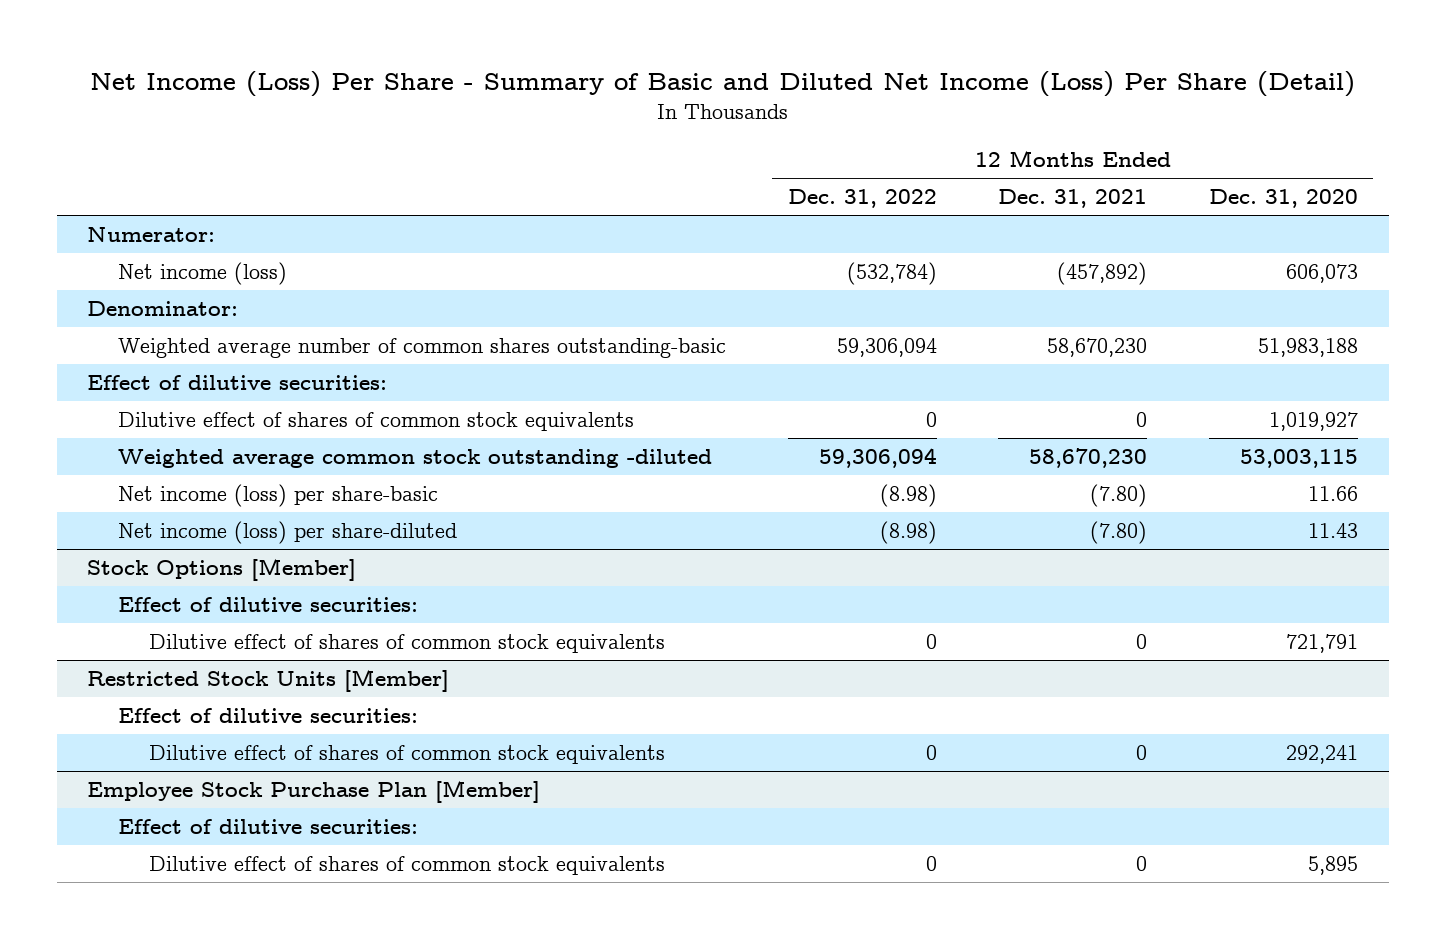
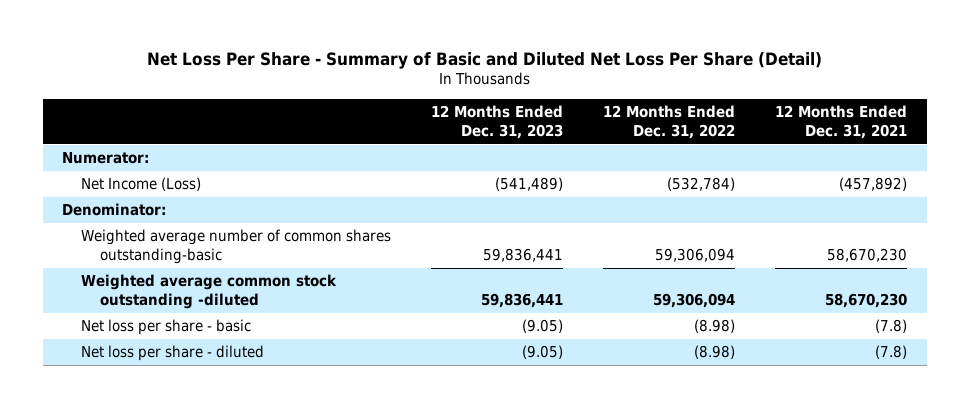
[89,71,1355,98] Net Income (Loss) Per Share - Summary of Basic and Diluted Net Income (Loss) Per Share (Detail) -> [146,51,822,69] Net Loss Per Share - Summary of Basic and Diluted Net Loss Per Share (Detail)
[1208,189,1358,209] Dec. 31, 2020 -> none
none -> [431,105,564,139] 12 Months Ended Dec. 31, 2023
[118,262,288,286] Net income (loss) -> [81,177,202,192] Net Income (Loss)
[87,375,388,391] Effect of dilutive securities: -> none
[118,412,635,432] Dilutive effect of shares of common stock equivalents -> none
[87,558,357,582] Stock Options [Member] -> none
[118,597,419,613] Effect of dilutive securities: -> none
[148,634,665,654] Dilutive effect of shares of common stock equivalents -> none
[87,669,450,693] Restricted Stock Units [Member] -> none
[118,708,419,724] Effect of dilutive securities: -> none
[148,745,665,765] Dilutive effect of shares of common stock equivalents -> none
[87,780,541,804] Employee Stock Purchase Plan [Member] -> none
[118,819,419,835] Effect of dilutive securities: -> none
[148,856,665,876] Dilutive effect of shares of common stock equivalents -> none
[118,484,439,508] Net income (loss) per share-basic -> [81,319,252,336] Net loss per share - basic
[1090,484,1148,508] (7.80) -> [875,319,908,334] (7.8)
[118,521,458,545] Net income (loss) per share-diluted -> [81,345,265,362] Net loss per share - diluted
[1090,521,1148,545] (7.80) -> [875,345,908,360] (7.8)

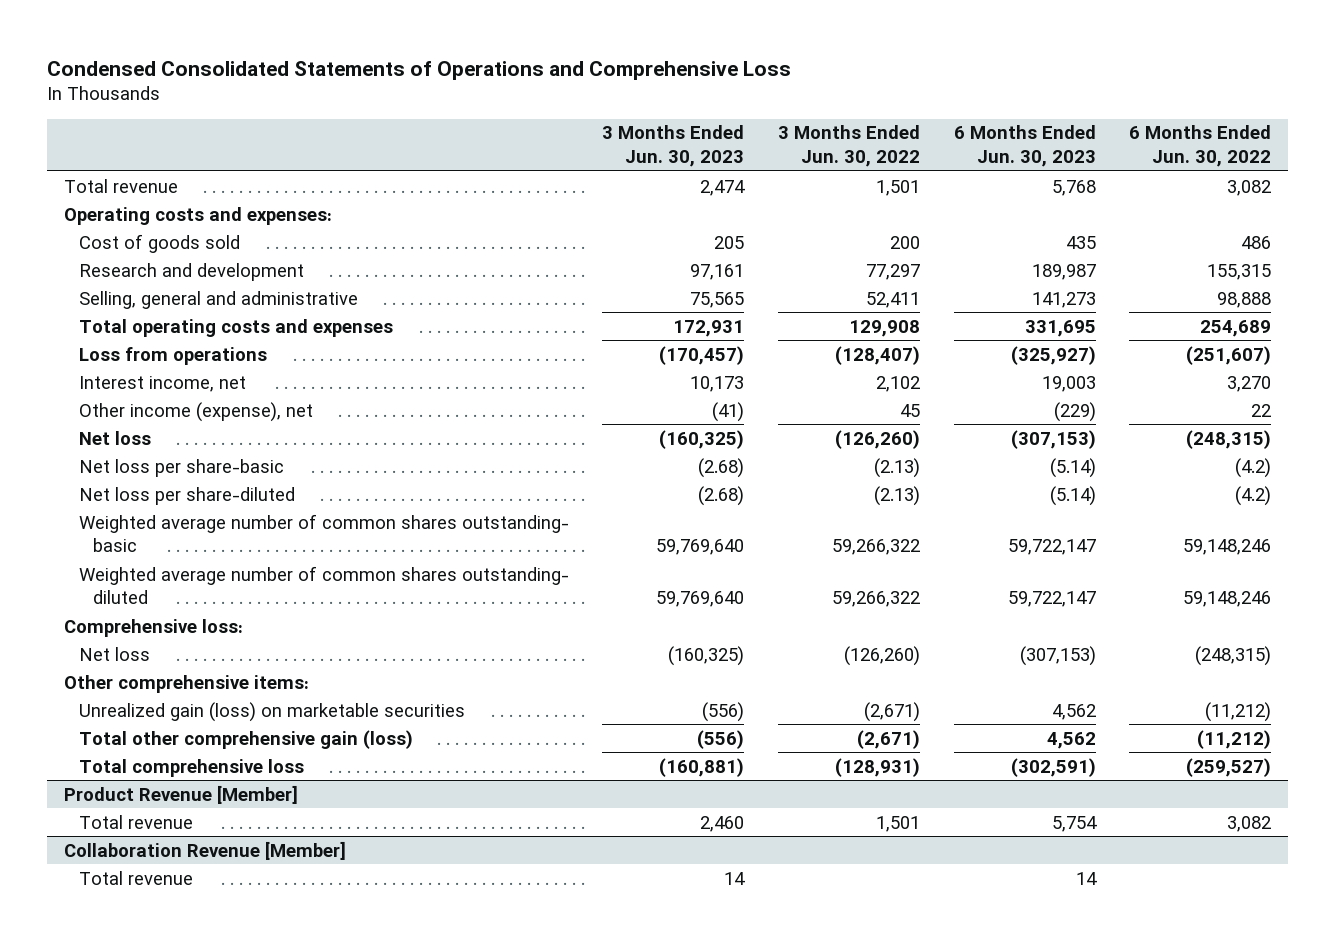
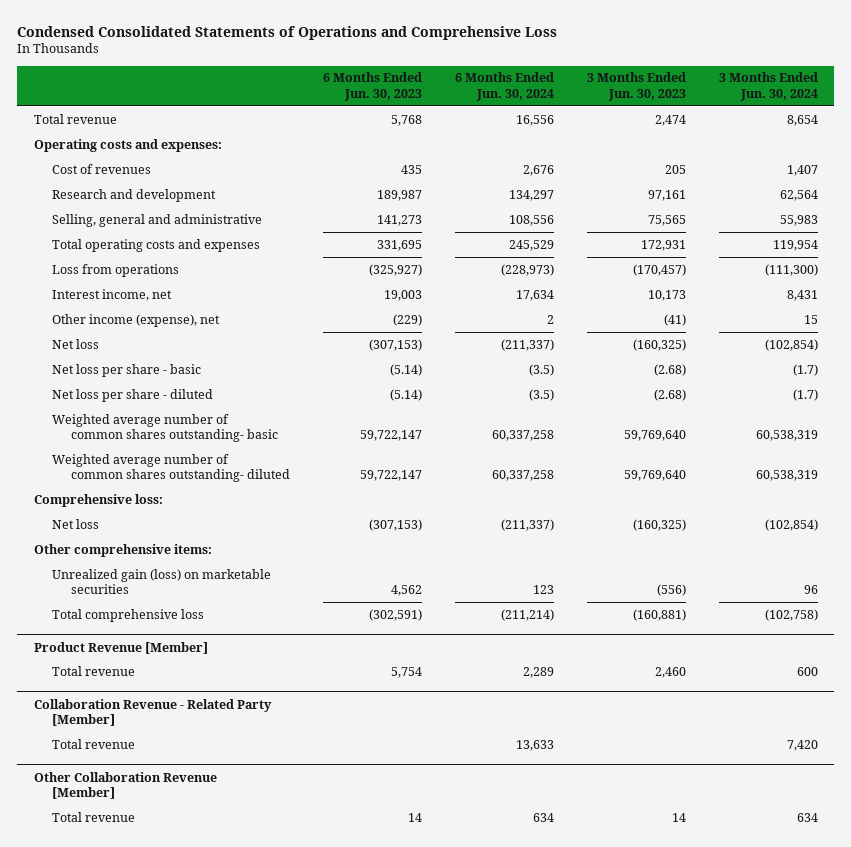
[777,125,920,167] 3 Months Ended Jun. 30, 2022 -> none
[1129,125,1272,167] 6 Months Ended Jun. 30, 2022 -> none
none -> [454,72,554,102] 6 Months Ended Jun. 30, 2024
none -> [718,72,818,102] 3 Months Ended Jun. 30, 2024
[78,233,240,253] Cost of goods sold -> [52,163,152,174] Cost of revenues
[78,458,284,477] Net loss per share-basic -> [52,363,202,377] Net loss per share - basic
[78,486,295,505] Net loss per share-diluted -> [52,388,214,402] Net loss per share - diluted
[78,729,413,749] Total other comprehensive gain (loss) -> none
none -> [33,698,272,727] Collaboration Revenue - Related Party [Member]
none -> [52,738,136,749] Total revenue
[64,840,347,860] Collaboration Revenue [Member] -> [33,771,217,800] Other Collaboration Revenue [Member]

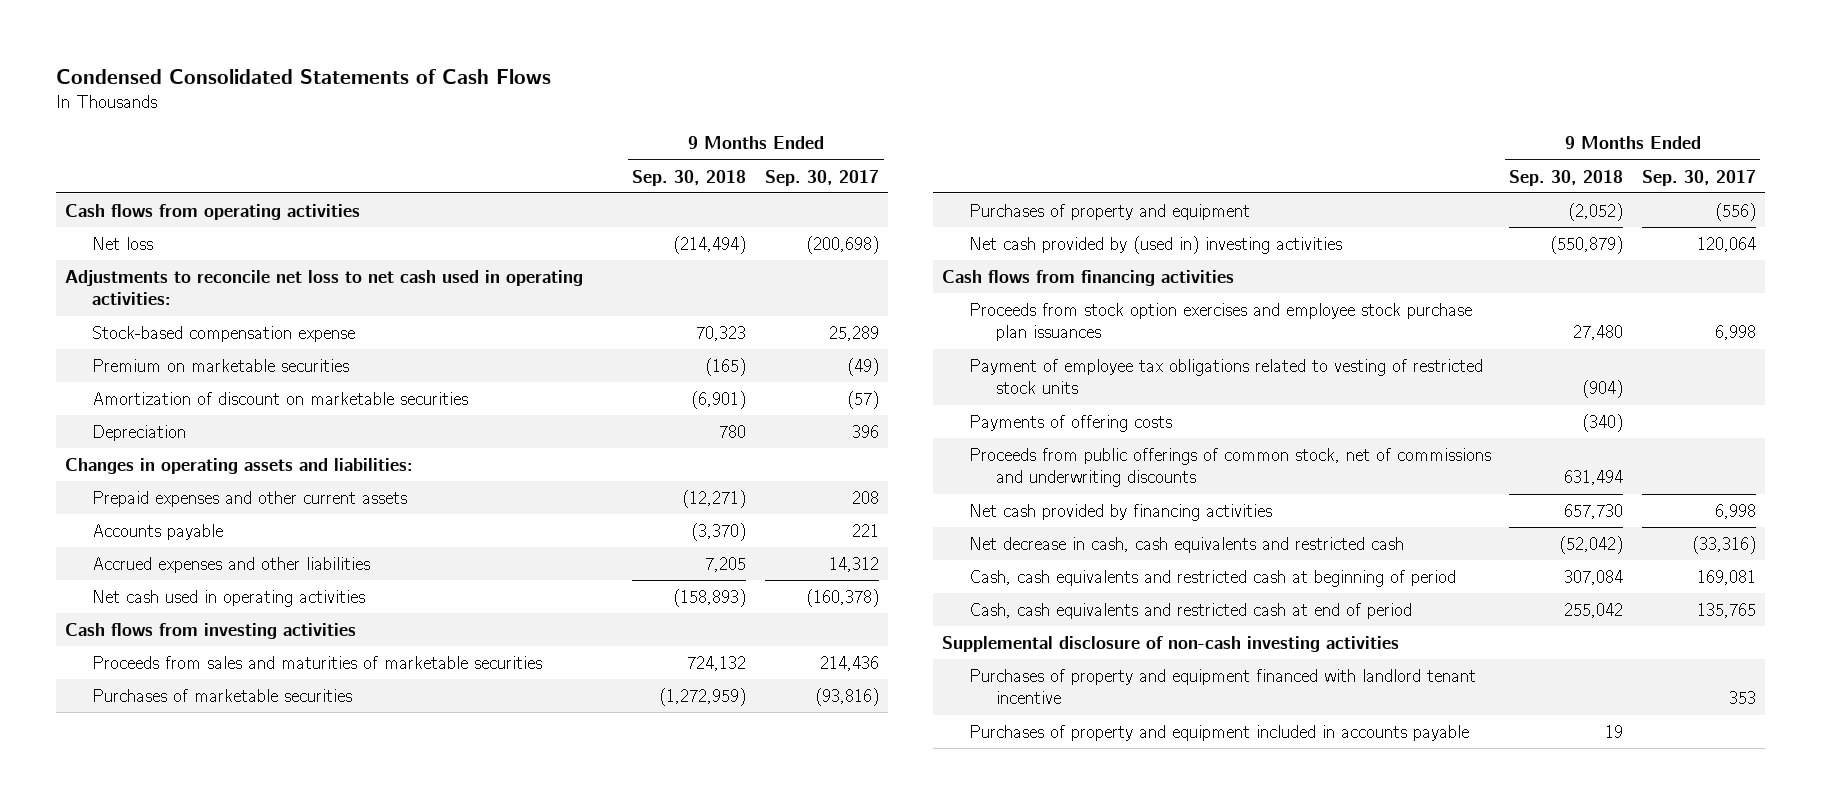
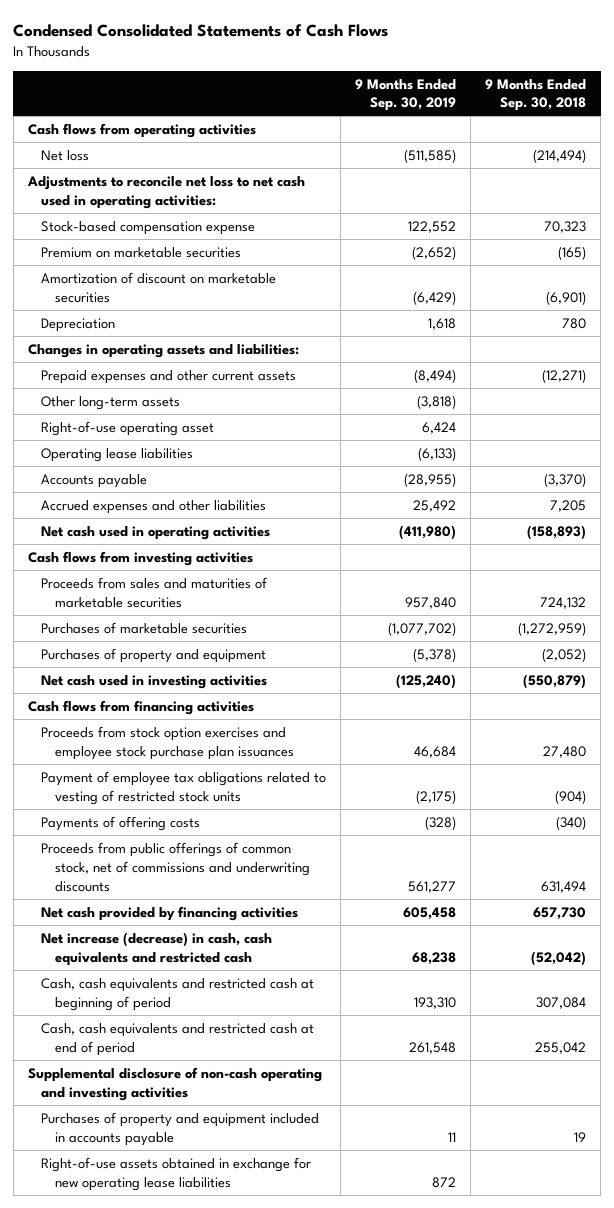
[764,169,879,186] Sep. 30, 2017 -> none
none -> [355,78,457,112] 9 Months Ended Sep. 30, 2019
none -> [41,395,181,410] Other long-term assets
none -> [41,420,215,436] Right-of-use operating asset
none -> [41,447,194,462] Operating lease liabilities
[968,235,1342,254] Net cash provided by (used in) investing activities -> [41,674,268,689] Net cash used in investing activities
[968,536,1404,553] Net decrease in cash, cash equivalents and restricted cash -> [41,931,273,966] Net increase (decrease) in cash, cash equivalents and restricted cash
[968,668,1476,705] Purchases of property and equipment financed with landlord tenant incentive -> none
[942,635,1400,652] Supplemental disclosure of non-cash investing activities -> [27,1066,322,1101] Supplemental disclosure of non-cash operating and investing activities
none -> [41,1156,312,1191] Right-of-use assets obtained in exchange for new operating lease liabilities

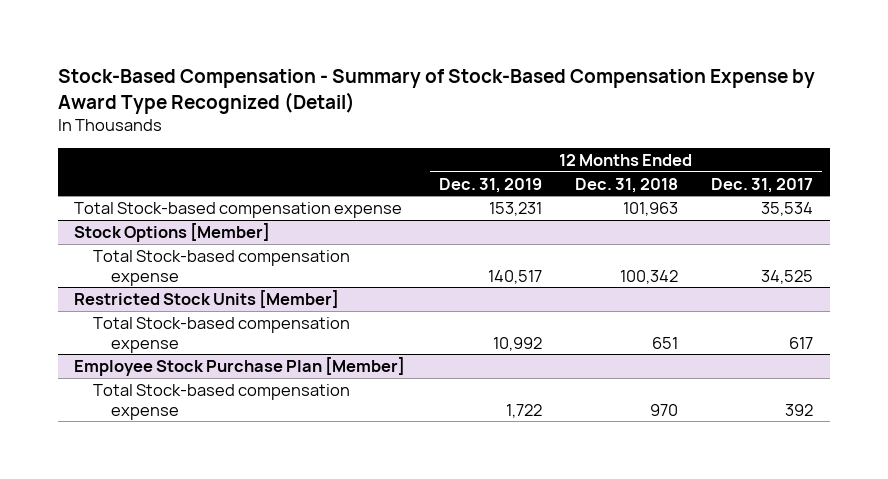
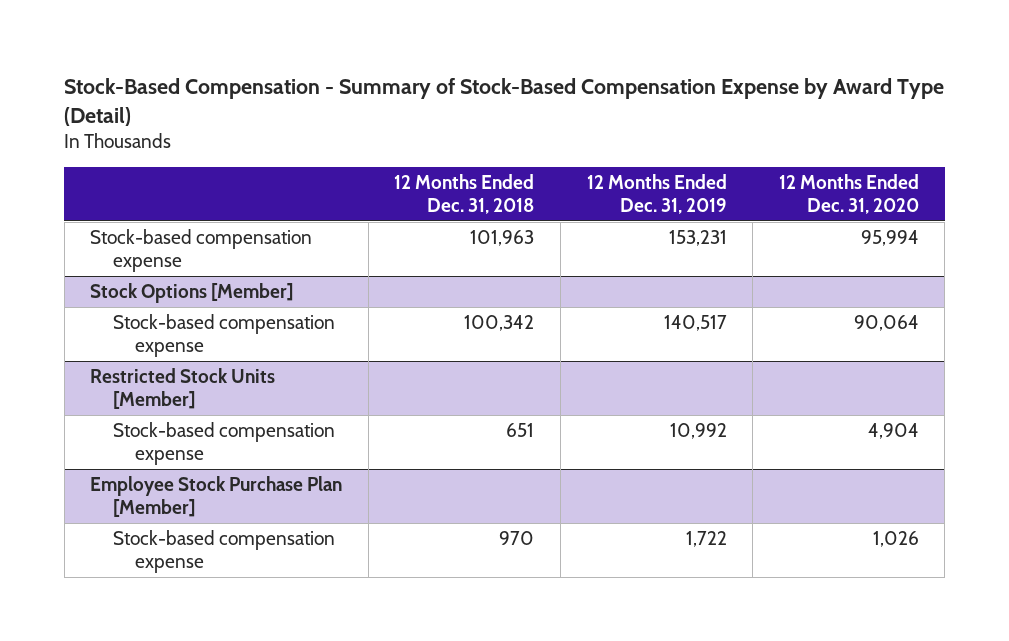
[57,69,815,115] Stock-Based Compensation - Summary of Stock-Based Compensation Expense by Award Type Recognized (Detail) -> [64,77,945,126] Stock-Based Compensation - Summary of Stock-Based Compensation Expense by Award Type (Detail)
[711,177,814,193] Dec. 31, 2017 -> none
none -> [778,174,919,215] 12 Months Ended Dec. 31, 2020
[74,201,403,218] Total Stock-based compensation expense -> [90,229,313,272] Stock-based compensation expense
[92,249,350,286] Total Stock-based compensation expense -> [112,314,335,357] Stock-based compensation expense
[92,316,350,353] Total Stock-based compensation expense -> [112,422,335,465] Stock-based compensation expense
[92,383,350,420] Total Stock-based compensation expense -> [112,530,335,573] Stock-based compensation expense

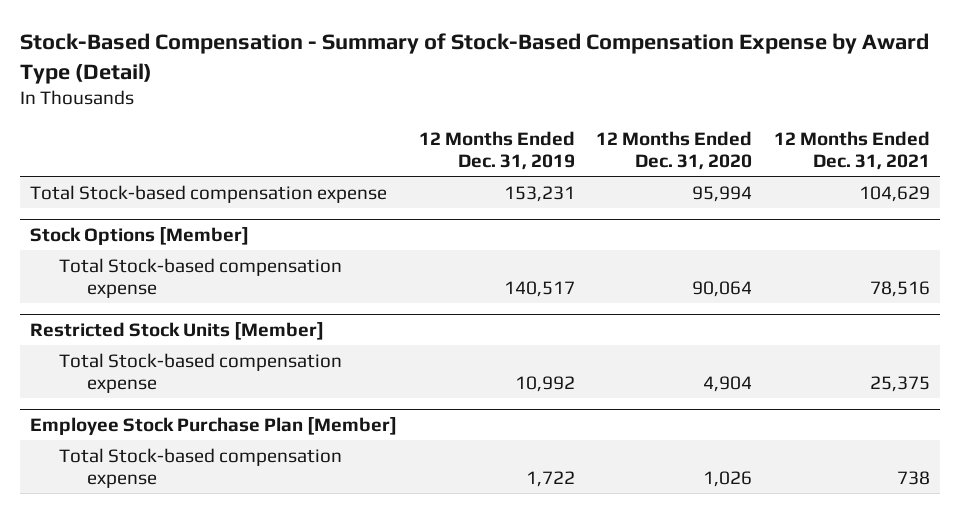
[394,174,535,215] 12 Months Ended Dec. 31, 2018 -> none
none -> [773,130,930,171] 12 Months Ended Dec. 31, 2021
[90,229,313,272] Stock-based compensation expense -> [30,184,388,203] Total Stock-based compensation expense
[112,314,335,357] Stock-based compensation expense -> [58,257,342,298] Total Stock-based compensation expense
[112,422,335,465] Stock-based compensation expense -> [58,352,342,393] Total Stock-based compensation expense
[112,530,335,573] Stock-based compensation expense -> [58,447,342,488] Total Stock-based compensation expense

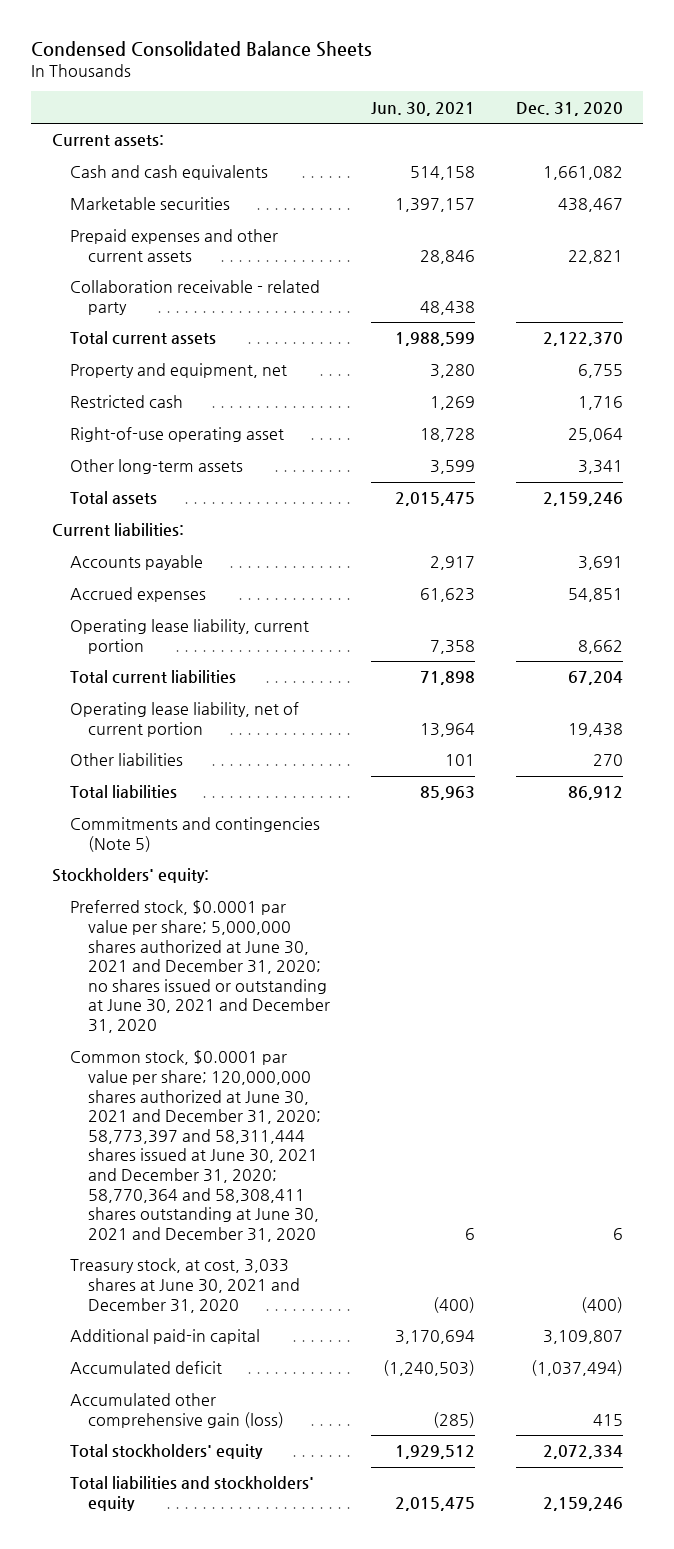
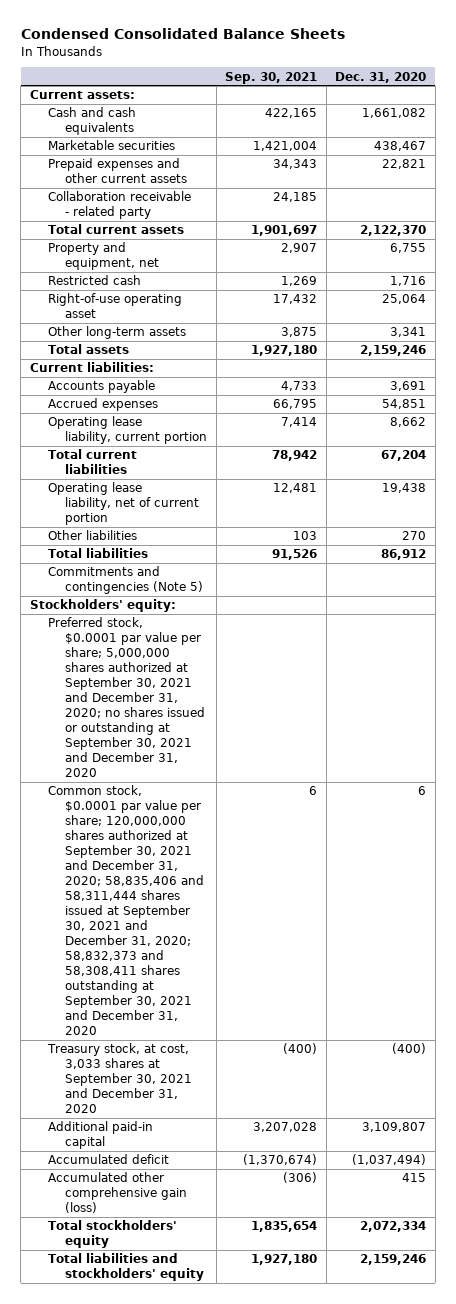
[371,101,476,116] Jun. 30, 2021 -> none
none -> [225,71,318,84] Sep. 30, 2021
[69,900,331,1034] Preferred stock, $0.0001 par value per share; 5,000,000 shares authorized at June 30, 2021 and December 31, 2020; no shares issued or outstanding at June 30, 2021 and December 31, 2020 -> [47,617,206,778] Preferred stock, $0.0001 par value per share; 5,000,000 shares authorized at September 30, 2021 and December 31, 2020; no shares issued or outstanding at September 30, 2021 and December 31, 2020
[69,1050,322,1242] Common stock, $0.0001 par value per share; 120,000,000 shares authorized at June 30, 2021 and December 31, 2020; 58,773,397 and 58,311,444 shares issued at June 30, 2021 and December 31, 2020; 58,770,364 and 58,308,411 shares outstanding at June 30, 2021 and December 31, 2020 -> [47,785,205,1036] Common stock, $0.0001 par value per share; 120,000,000 shares authorized at September 30, 2021 and December 31, 2020; 58,835,406 and 58,311,444 shares issued at September 30, 2021 and December 31, 2020; 58,832,373 and 58,308,411 shares outstanding at September 30, 2021 and December 31, 2020
[69,1258,301,1313] Treasury stock, at cost, 3,033 shares at June 30, 2021 and December 31, 2020 -> [46,1043,193,1114] Treasury stock, at cost, 3,033 shares at September 30, 2021 and December 31, 2020

